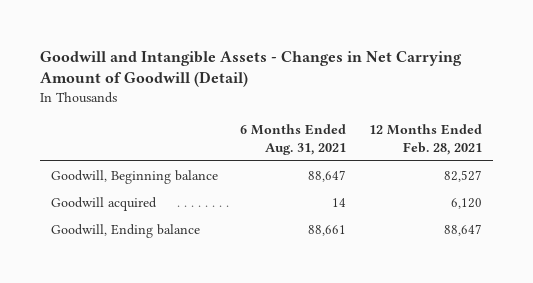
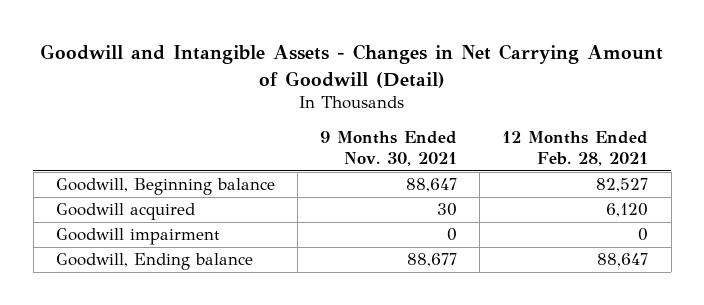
[240,124,347,155] 6 Months Ended Aug. 31, 2021 -> none
none -> [320,131,458,166] 9 Months Ended Nov. 30, 2021
none -> [55,228,220,246] Goodwill impairment

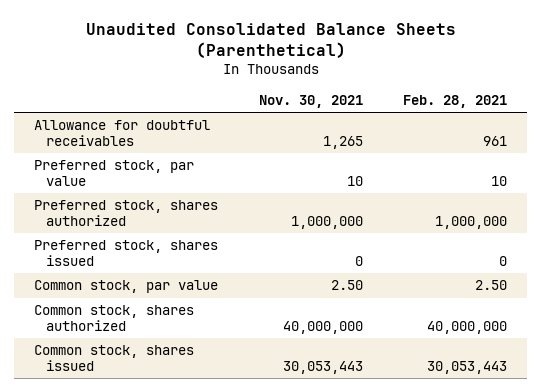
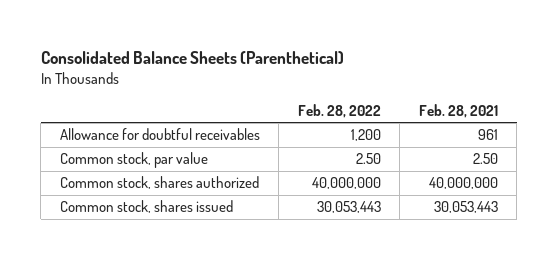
[85,22,456,58] Unaudited Consolidated Balance Sheets (Parenthetical) -> [40,50,344,64] Consolidated Balance Sheets (Parenthetical)
[258,95,363,109] Nov. 30, 2021 -> none
none -> [297,103,381,118] Feb. 28, 2022
[34,160,195,186] Preferred stock, par value -> none
[34,200,219,226] Preferred stock, shares authorized -> none
[34,240,219,266] Preferred stock, shares issued -> none

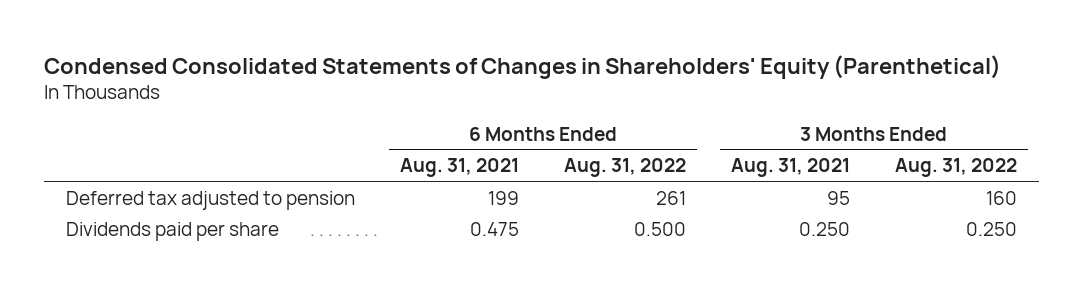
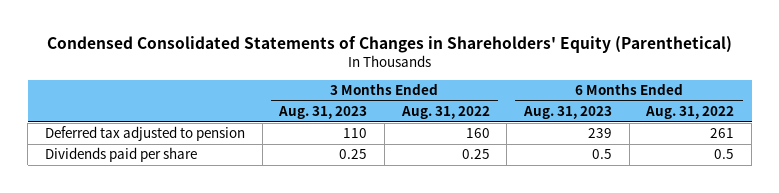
[400,158,520,178] Aug. 31, 2021 -> none
[730,158,850,178] Aug. 31, 2021 -> none
none -> [278,106,368,120] Aug. 31, 2023
none -> [523,106,613,120] Aug. 31, 2023
[633,221,686,236] 0.500 -> [714,149,735,160] 0.5
[965,221,1017,236] 0.250 -> [461,149,490,160] 0.25

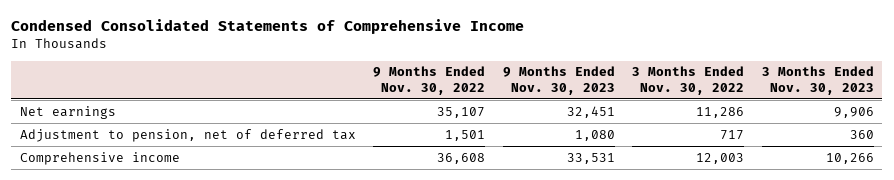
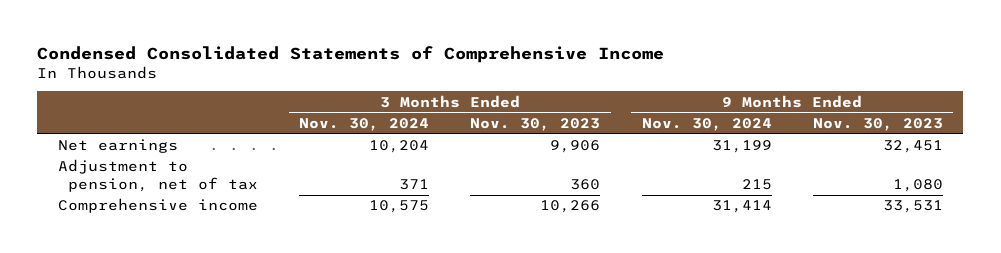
[373,66,486,96] 9 Months Ended Nov. 30, 2022 -> none
[632,66,745,96] 3 Months Ended Nov. 30, 2022 -> none
none -> [299,118,430,132] Nov. 30, 2024
none -> [641,118,772,132] Nov. 30, 2024
[19,128,356,142] Adjustment to pension, net of deferred tax -> [58,159,258,192] Adjustment to pension, net of tax

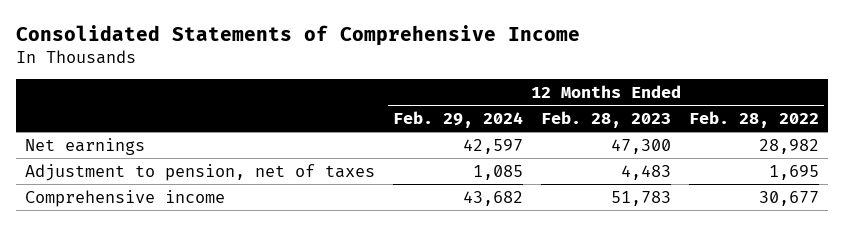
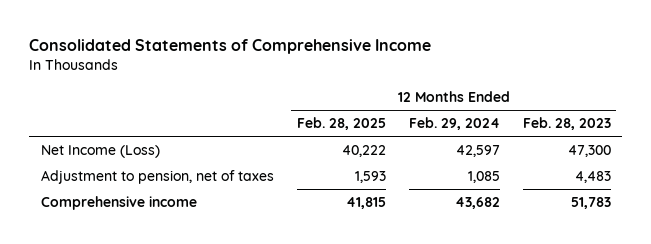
[689,110,820,128] Feb. 28, 2022 -> none
none -> [296,117,386,131] Feb. 28, 2025
[24,137,145,155] Net earnings -> [40,144,160,158] Net Income (Loss)

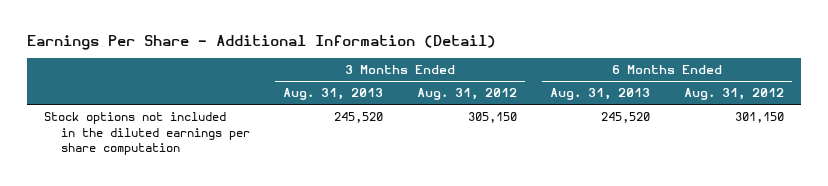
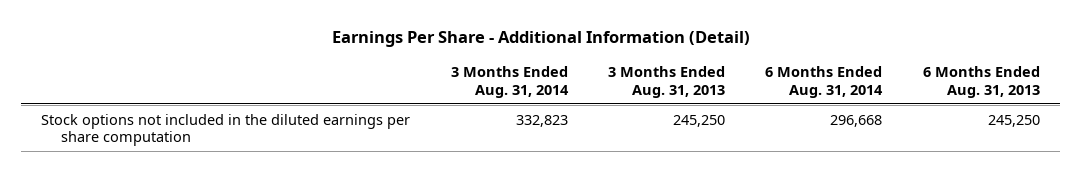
[416,88,517,101] Aug. 31, 2012 -> none
[683,88,784,101] Aug. 31, 2012 -> none
none -> [450,65,569,98] 3 Months Ended Aug. 31, 2014
none -> [765,65,884,98] 6 Months Ended Aug. 31, 2014
[334,112,384,124] 245,520 -> [673,114,726,127] 245,250
[601,112,651,124] 245,520 -> [987,114,1040,127] 245,250

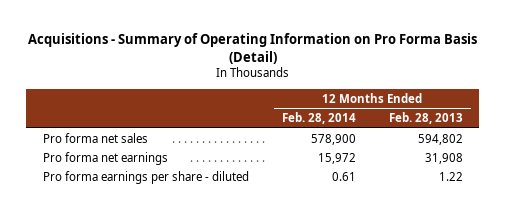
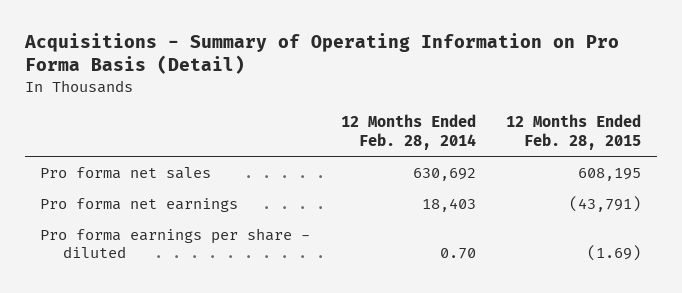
[388,112,463,125] Feb. 28, 2013 -> none
none -> [506,114,642,151] 12 Months Ended Feb. 28, 2015
[310,133,356,145] 578,900 -> [412,167,476,181] 630,692
[317,152,356,164] 15,972 -> [421,197,476,212] 18,403
[331,171,356,181] 0.61 -> [439,248,476,260] 0.70

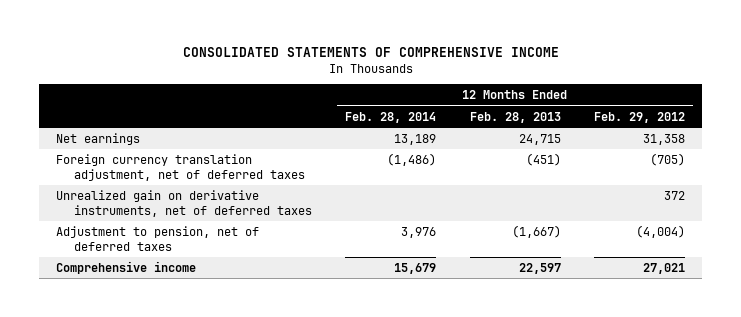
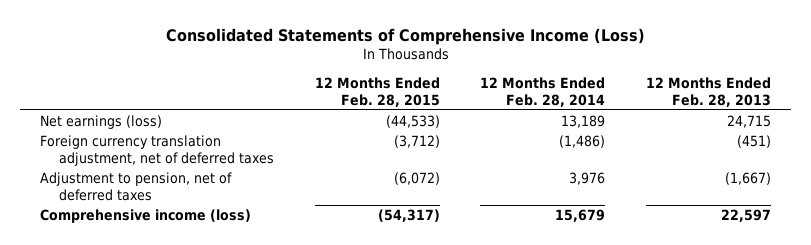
[182,47,559,58] CONSOLIDATED STATEMENTS OF COMPREHENSIVE INCOME -> [165,28,645,46] Consolidated Statements of Comprehensive Income (Loss)
[594,111,686,123] Feb. 29, 2012 -> none
none -> [314,77,440,107] 12 Months Ended Feb. 28, 2015
[56,132,141,145] Net earnings -> [40,115,163,130] Net earnings (loss)
[56,189,312,217] Unrealized gain on derivative instruments, net of deferred taxes -> none
[56,260,197,274] Comprehensive income -> [40,209,252,224] Comprehensive income (loss)

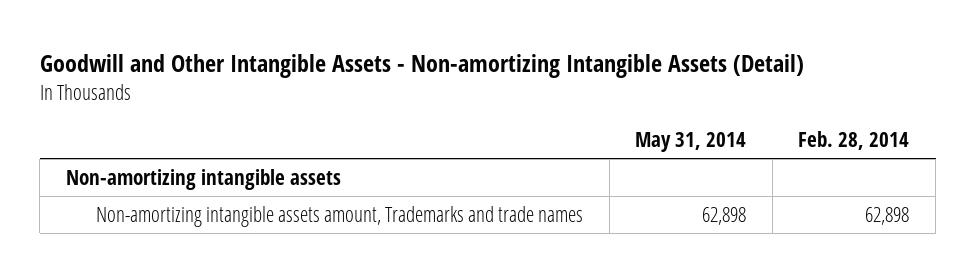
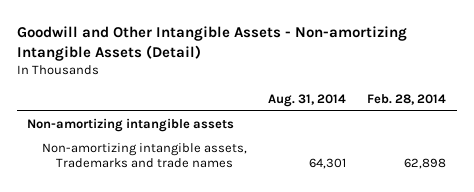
[635,132,747,153] May 31, 2014 -> none
none -> [268,93,347,107] Aug. 31, 2014
[95,205,583,227] Non-amortizing intangible assets amount, Trademarks and trade names -> [41,142,247,168] Non-amortizing intangible assets, Trademarks and trade names

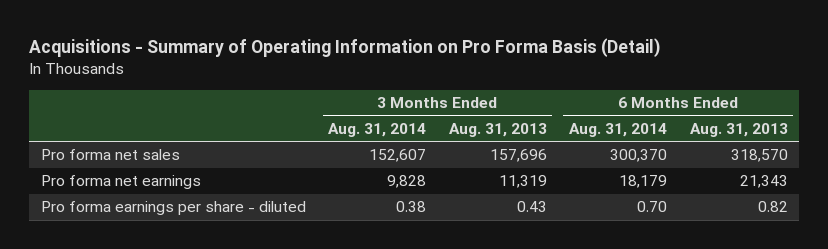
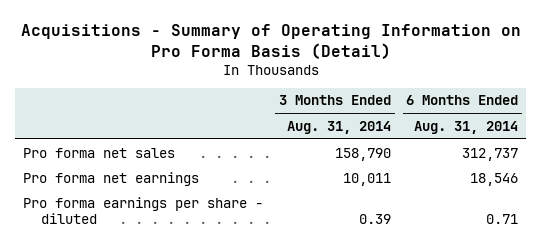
[448,122,547,137] Aug. 31, 2013 -> none
[689,122,788,137] Aug. 31, 2013 -> none
[369,149,427,163] 152,607 -> [334,147,391,161] 158,790
[610,149,668,163] 300,370 -> [462,147,519,161] 312,737
[387,175,427,189] 9,828 -> [342,172,391,186] 10,011
[619,175,668,189] 18,179 -> [470,172,519,186] 18,546
[396,201,427,213] 0.38 -> [358,213,391,224] 0.39
[637,201,668,213] 0.70 -> [486,213,519,224] 0.71

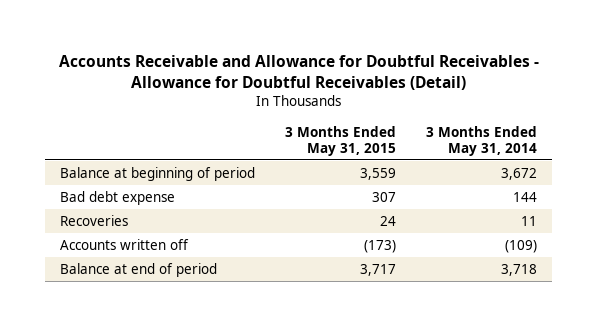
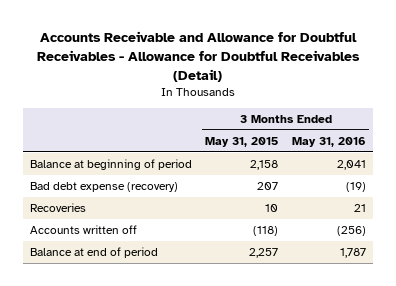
[425,125,537,156] 3 Months Ended May 31, 2014 -> none
none -> [291,136,366,147] May 31, 2016
[360,167,397,180] 3,559 -> [250,159,279,170] 2,158
[60,190,176,205] Bad debt expense -> [29,181,178,192] Bad debt expense (recovery)
[372,191,397,202] 307 -> [257,181,279,190] 207
[380,215,397,226] 24 -> [265,203,279,212] 10
[364,239,397,253] (173) -> [253,225,279,236] (118)
[360,263,397,276] 3,717 -> [249,247,279,258] 2,257

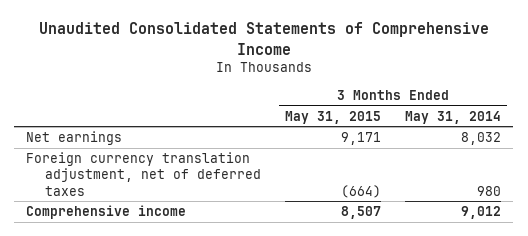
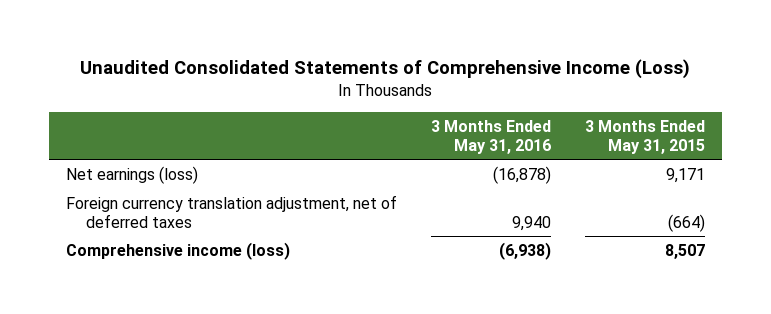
[38,22,489,55] Unaudited Consolidated Statements of Comprehensive Income -> [80,58,691,79] Unaudited Consolidated Statements of Comprehensive Income (Loss)
[405,110,502,124] May 31, 2014 -> none
none -> [430,119,551,154] 3 Months Ended May 31, 2016
[26,131,123,146] Net earnings -> [65,166,198,185] Net earnings (loss)
[26,205,187,220] Comprehensive income -> [65,242,290,261] Comprehensive income (loss)

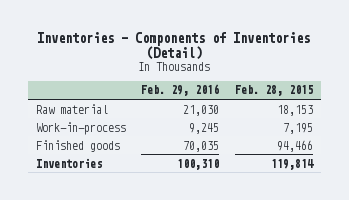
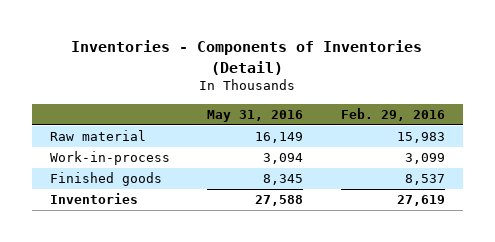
[235,85,314,97] Feb. 28, 2015 -> none
none -> [207,109,304,122] May 31, 2016
[183,104,220,116] 21,030 -> [396,132,445,144] 15,983
[189,122,220,134] 9,245 -> [404,153,445,165] 3,099
[183,140,220,152] 70,035 -> [404,174,445,186] 8,537
[177,158,220,170] 100,310 -> [396,195,445,207] 27,619

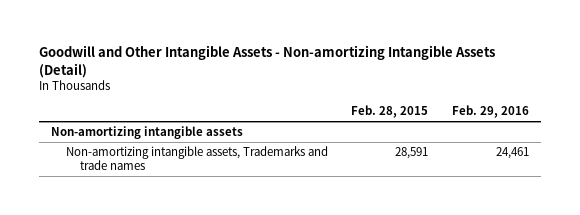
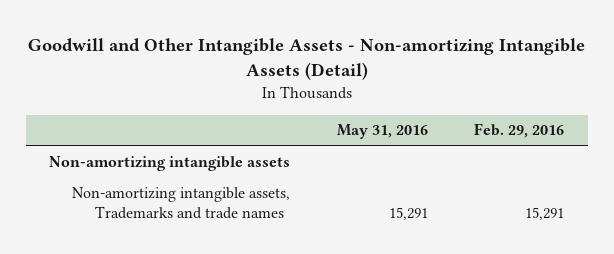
[351,105,429,119] Feb. 28, 2015 -> none
none -> [336,124,428,140] May 31, 2016
[495,147,529,160] 24,461 -> [525,207,565,221] 15,291

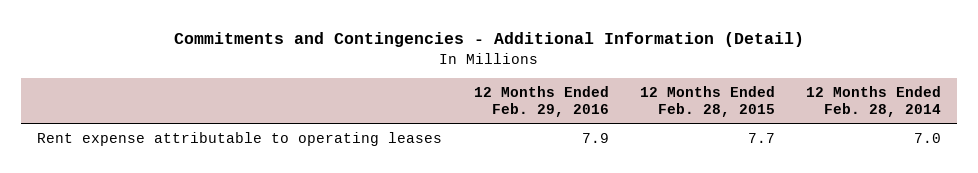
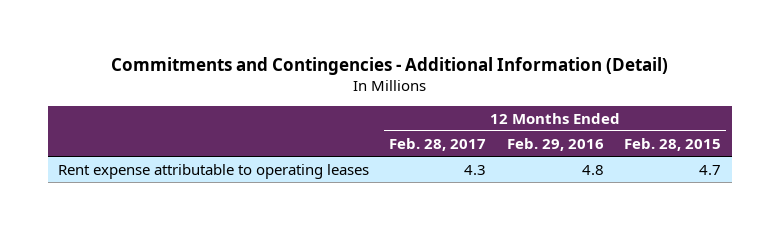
[806,85,942,117] 12 Months Ended Feb. 28, 2014 -> none
none -> [389,137,487,151] Feb. 28, 2017
[581,132,609,143] 7.9 -> [581,164,604,175] 4.8
[747,132,775,143] 7.7 -> [699,164,722,175] 4.7

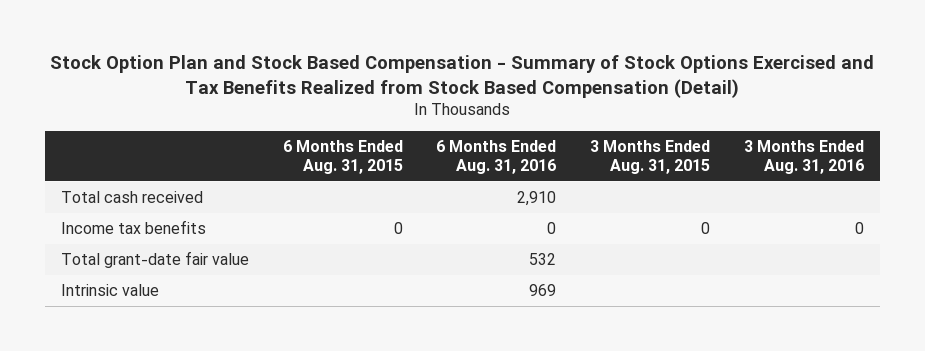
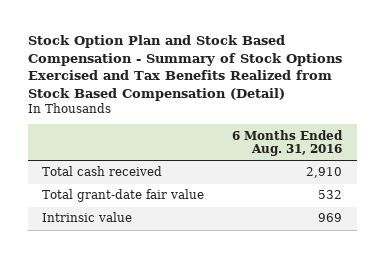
[282,140,403,175] 6 Months Ended Aug. 31, 2015 -> none
[590,140,711,175] 3 Months Ended Aug. 31, 2015 -> none
[743,140,864,175] 3 Months Ended Aug. 31, 2016 -> none
[61,220,207,235] Income tax benefits -> none

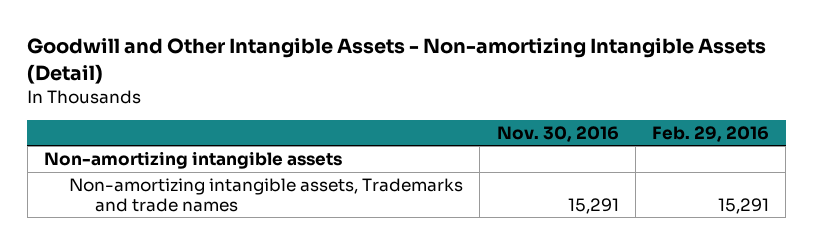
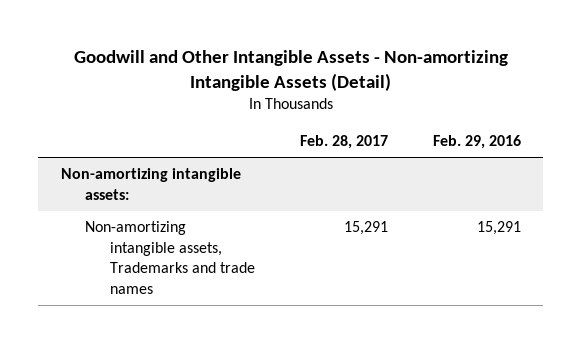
[496,125,619,142] Nov. 30, 2016 -> none
none -> [299,135,388,150] Feb. 28, 2017
[43,150,342,169] Non-amortizing intangible assets -> [60,168,241,200] Non-amortizing intangible assets:

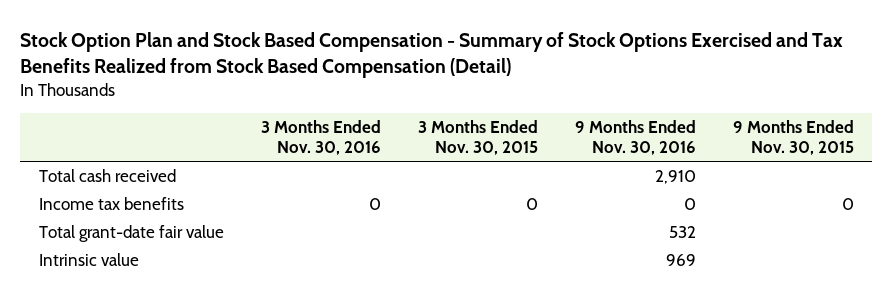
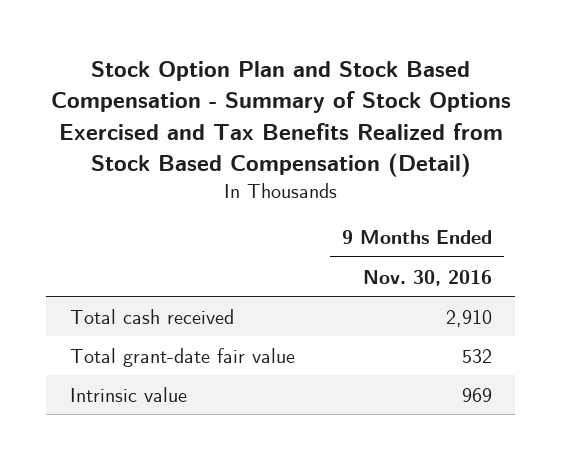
[260,120,381,156] 3 Months Ended Nov. 30, 2016 -> none
[417,120,538,156] 3 Months Ended Nov. 30, 2015 -> none
[732,120,854,156] 9 Months Ended Nov. 30, 2015 -> none
[38,197,184,211] Income tax benefits -> none

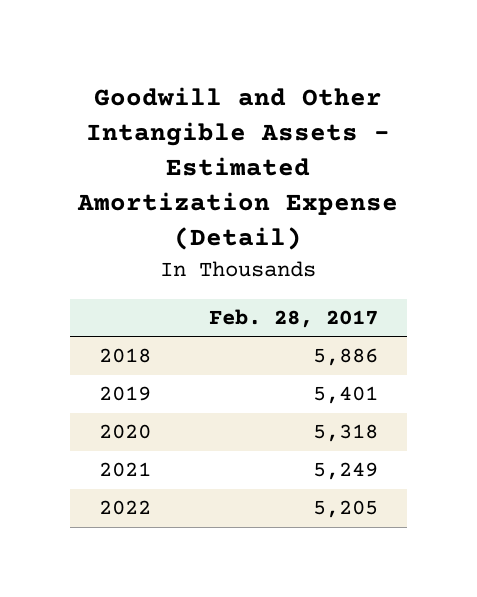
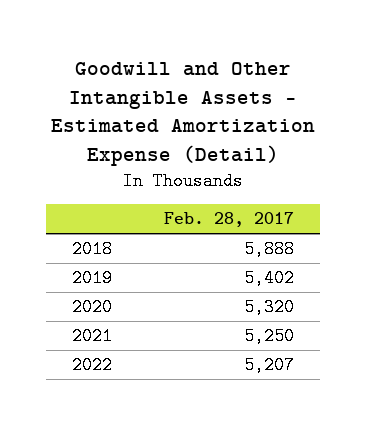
[312,348,378,367] 5,886 -> [244,239,295,258] 5,888
[312,386,378,405] 5,401 -> [244,268,295,287] 5,402
[312,424,378,443] 5,318 -> [244,297,295,316] 5,320
[312,462,378,481] 5,249 -> [244,326,295,345] 5,250
[312,500,378,519] 5,205 -> [244,355,295,374] 5,207

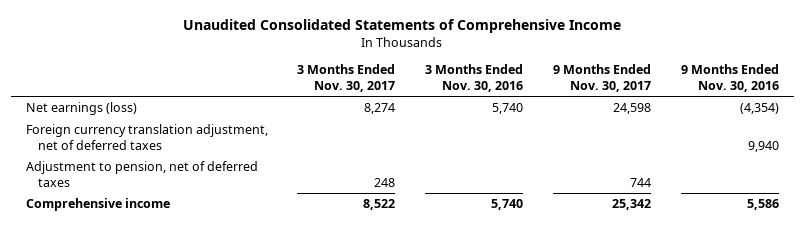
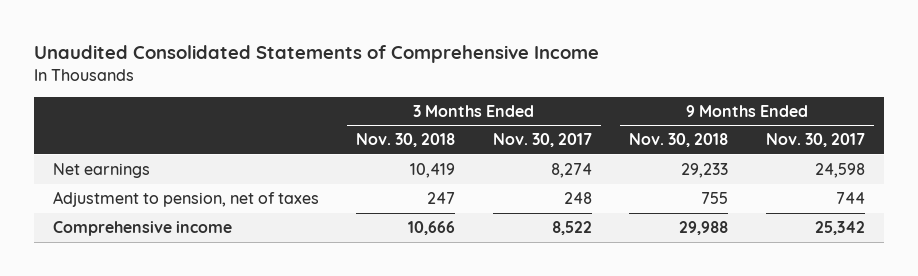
[425,64,524,92] 3 Months Ended Nov. 30, 2016 -> none
[680,64,779,92] 9 Months Ended Nov. 30, 2016 -> none
none -> [356,133,456,148] Nov. 30, 2018
none -> [629,133,729,148] Nov. 30, 2018
[25,124,268,150] Foreign currency translation adjustment, net of deferred taxes -> none
[25,102,137,116] Net earnings (loss) -> [52,162,150,178] Net earnings
[25,161,258,187] Adjustment to pension, net of deferred taxes -> [52,190,319,207] Adjustment to pension, net of taxes

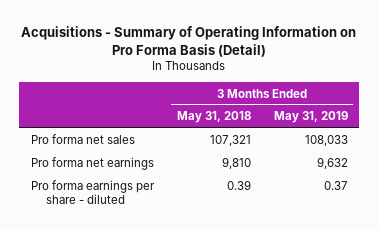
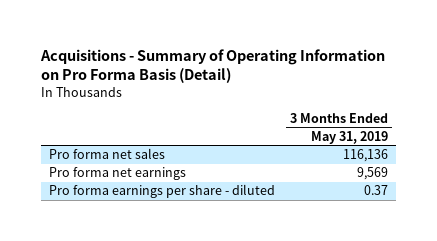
[176,111,251,124] May 31, 2018 -> none
[304,134,348,146] 108,033 -> [343,149,389,163] 116,136
[316,156,348,169] 9,632 -> [357,167,389,181] 9,569

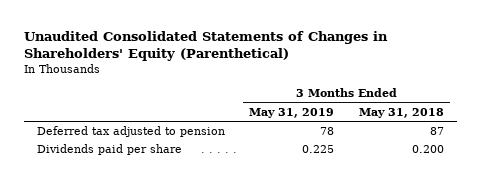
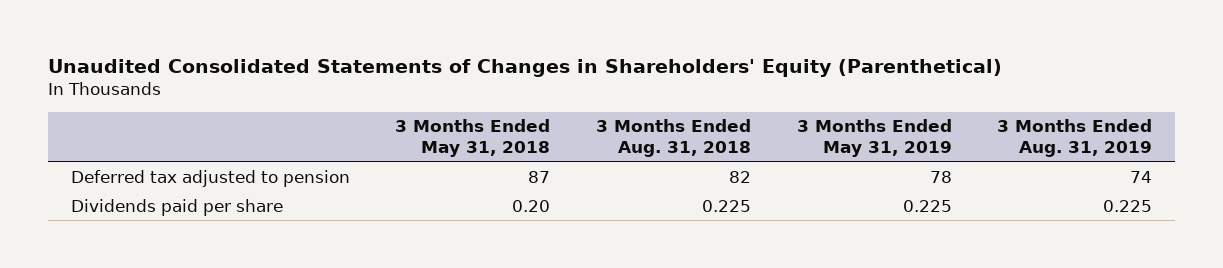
none -> [596,119,752,157] 3 Months Ended Aug. 31, 2018
none -> [997,119,1153,157] 3 Months Ended Aug. 31, 2019
[412,145,445,154] 0.200 -> [512,199,551,212] 0.20

